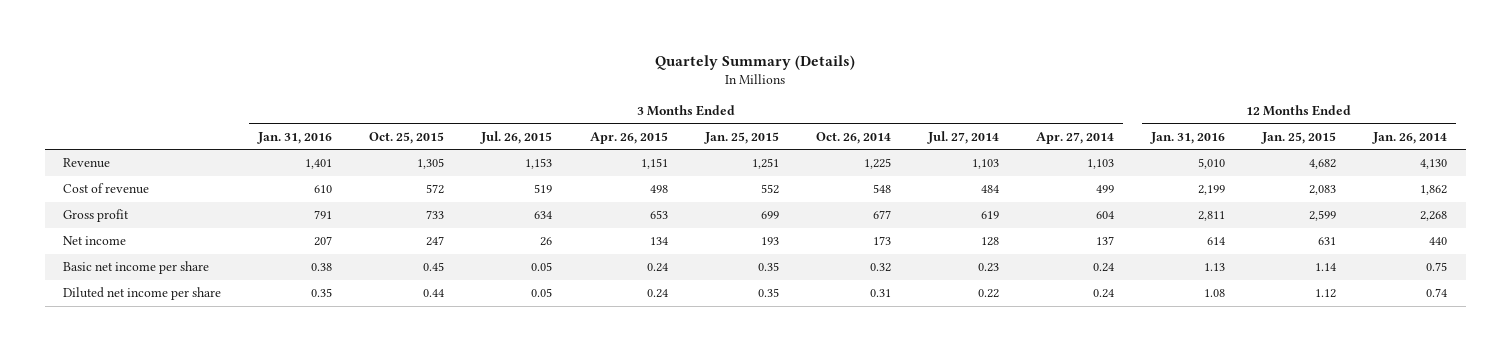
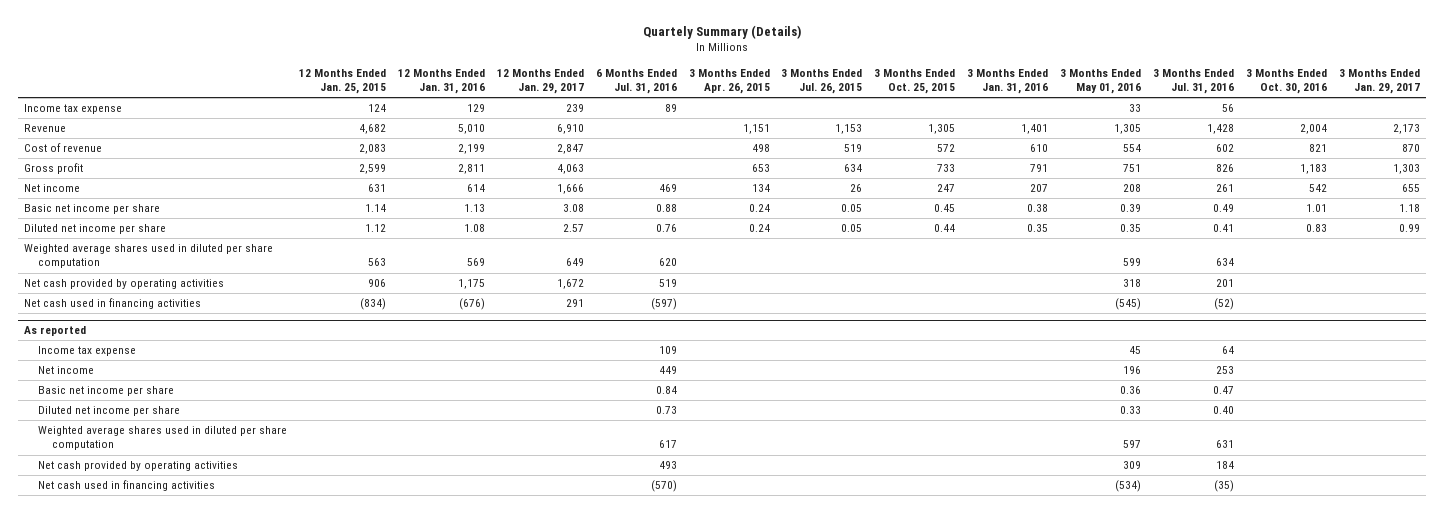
[703,131,779,144] Jan. 25, 2015 -> none
[815,131,891,144] Oct. 26, 2014 -> none
[926,130,999,144] Jul. 27, 2014 -> none
[1035,131,1114,144] Apr. 27, 2014 -> none
[1372,131,1448,144] Jan. 26, 2014 -> none
none -> [496,69,584,95] 12 Months Ended Jan. 29, 2017
none -> [595,69,677,95] 6 Months Ended Jul. 31, 2016
none -> [1060,69,1142,95] 3 Months Ended May 01, 2016
none -> [1153,69,1235,95] 3 Months Ended Jul. 31, 2016
none -> [1246,69,1328,95] 3 Months Ended Oct. 30, 2016
none -> [1338,69,1420,95] 3 Months Ended Jan. 29, 2017
none -> [23,104,122,115] Income tax expense
none -> [23,244,273,269] Weighted average shares used in diluted per share computation
none -> [23,279,224,290] Net cash provided by operating activities
none -> [23,298,201,310] Net cash used in financing activities
none -> [23,326,86,337] As reported
none -> [37,346,136,357] Income tax expense
none -> [37,366,94,375] Net income
none -> [37,386,174,397] Basic net income per share
none -> [37,406,180,417] Diluted net income per share
none -> [37,426,287,451] Weighted average shares used in diluted per share computation
none -> [37,461,238,472] Net cash provided by operating activities
none -> [37,480,215,492] Net cash used in financing activities

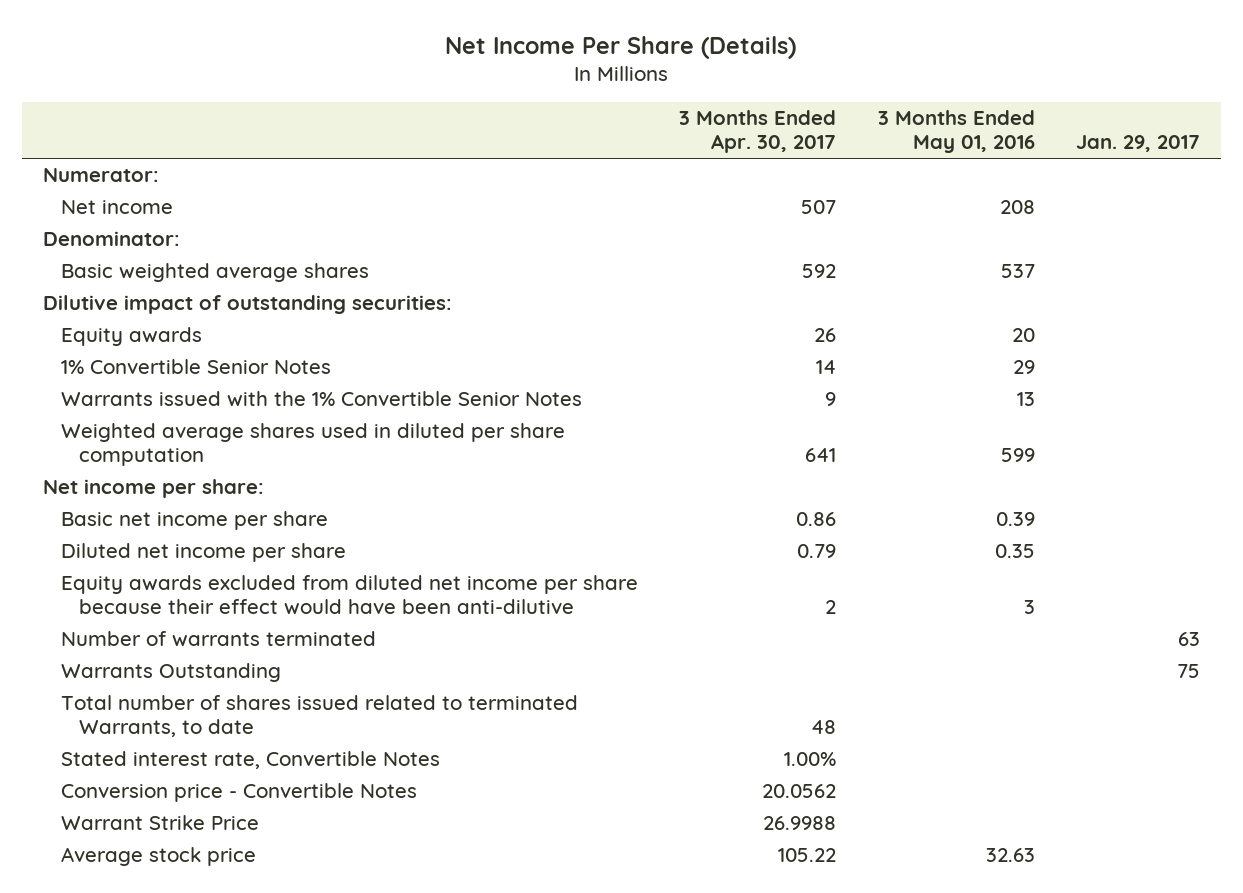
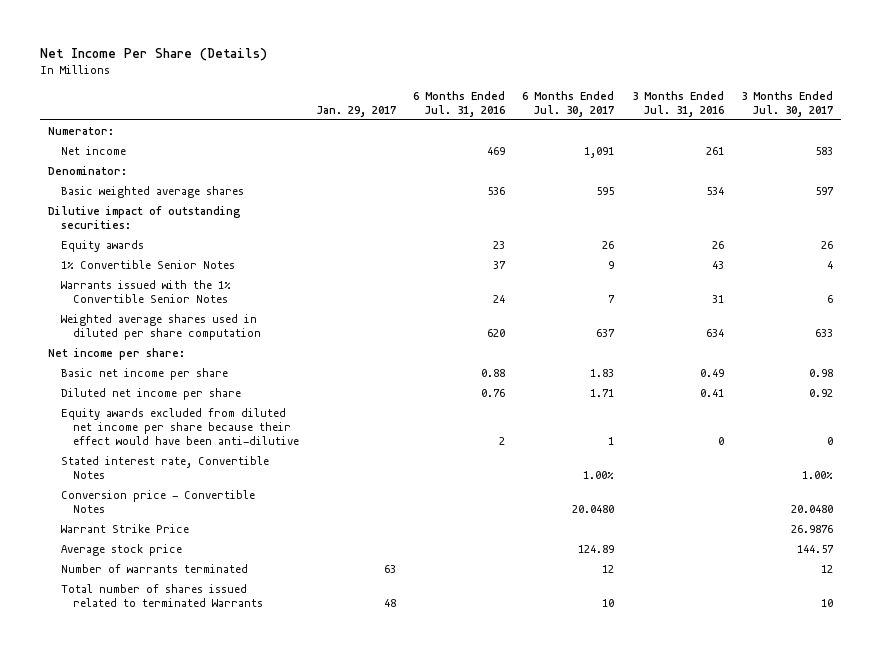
[679,110,837,154] 3 Months Ended Apr. 30, 2017 -> none
[877,110,1035,154] 3 Months Ended May 01, 2016 -> none
none -> [413,90,506,117] 6 Months Ended Jul. 31, 2016
none -> [522,90,615,117] 6 Months Ended Jul. 30, 2017
none -> [631,90,724,117] 3 Months Ended Jul. 31, 2016
none -> [740,90,833,117] 3 Months Ended Jul. 30, 2017
[61,663,282,683] Warrants Outstanding -> none
[61,695,579,738] Total number of shares issued related to terminated Warrants, to date -> none
[61,631,377,648] Number of warrants terminated -> [60,564,248,574] Number of warrants terminated
none -> [60,584,264,608] Total number of shares issued related to terminated Warrants

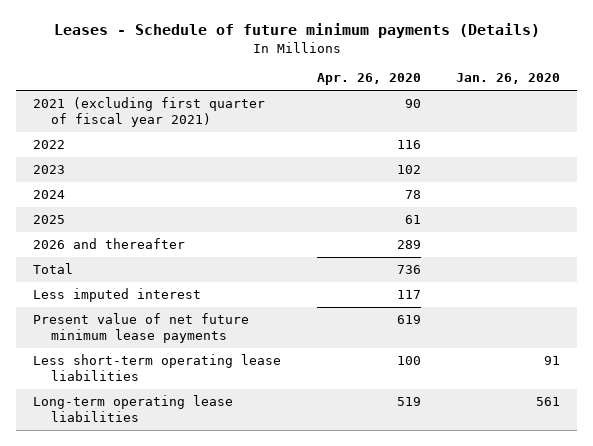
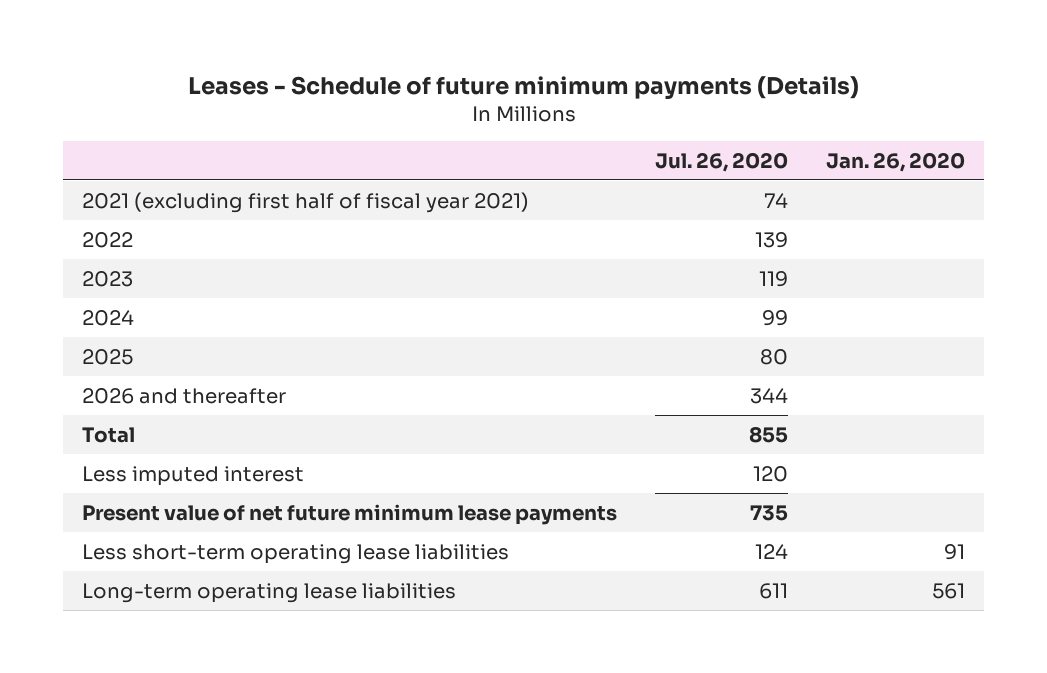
[316,73,421,86] Apr. 26, 2020 -> none
none -> [655,151,789,172] Jul. 26, 2020
[33,96,266,128] 2021 (excluding first quarter of fiscal year 2021) -> [81,191,529,213] 2021 (excluding first half of fiscal year 2021)

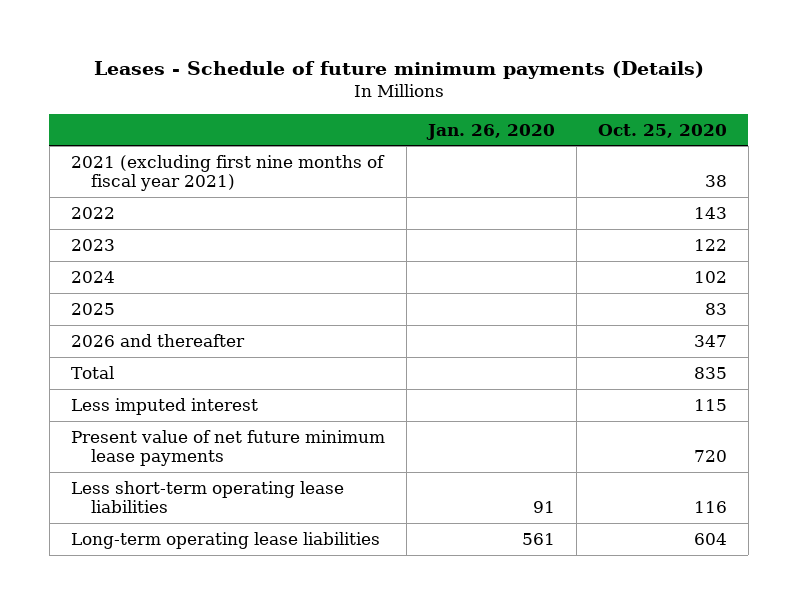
[655,151,789,172] Jul. 26, 2020 -> none
none -> [597,123,727,138] Oct. 25, 2020
[81,191,529,213] 2021 (excluding first half of fiscal year 2021) -> [70,154,385,192] 2021 (excluding first nine months of fiscal year 2021)

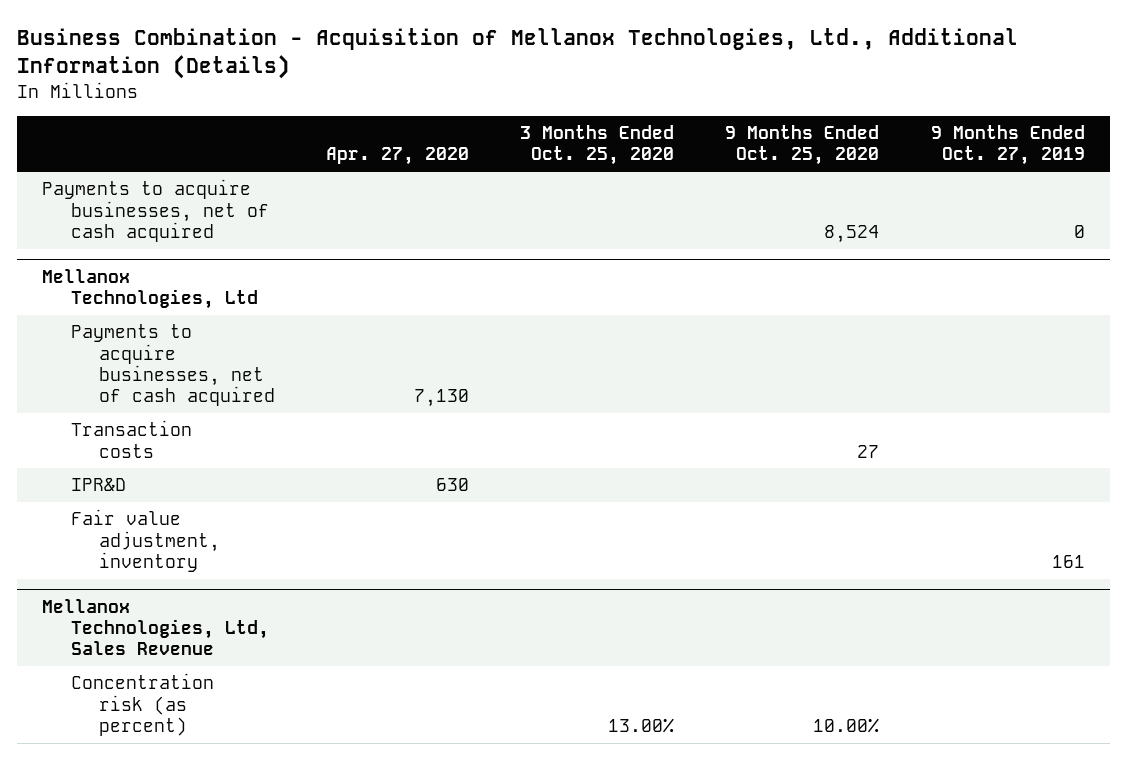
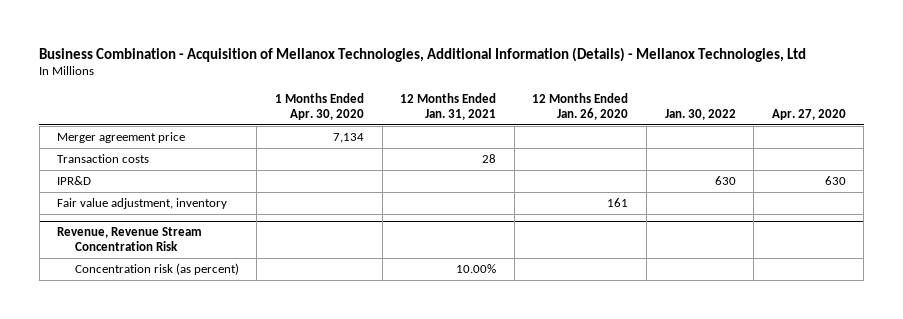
[16,27,1018,80] Business Combination - Acquisition of Mellanox Technologies, Ltd., Additional Information (Details) -> [39,46,807,62] Business Combination - Acquisition of Mellanox Technologies, Additional Information (Details) - Mellanox Technologies, Ltd
[520,125,675,166] 3 Months Ended Oct. 25, 2020 -> none
[725,125,880,166] 9 Months Ended Oct. 25, 2020 -> none
[930,125,1085,166] 9 Months Ended Oct. 27, 2019 -> none
none -> [274,93,364,120] 1 Months Ended Apr. 30, 2020
none -> [400,93,497,120] 12 Months Ended Jan. 31, 2021
none -> [532,93,629,120] 12 Months Ended Jan. 26, 2020
none -> [664,108,736,120] Jan. 30, 2022
[42,179,269,242] Payments to acquire businesses, net of cash acquired -> none
[42,268,258,310] Mellanox Technologies, Ltd -> none
[70,324,275,407] Payments to acquire businesses, net of cash acquired -> none
[70,420,192,458] Transaction costs -> none
[70,478,126,492] IPR&D -> none
[70,509,220,572] Fair value adjustment, inventory -> none
[42,598,269,656] Mellanox Technologies, Ltd, Sales Revenue -> none
[70,673,214,736] Concentration risk (as percent) -> none
none -> [57,132,186,144] Merger agreement price
none -> [57,154,150,164] Transaction costs
none -> [57,176,92,186] IPR&D
none -> [57,198,228,210] Fair value adjustment, inventory
none -> [57,227,203,252] Revenue, Revenue Stream Concentration Risk
none -> [74,263,239,276] Concentration risk (as percent)

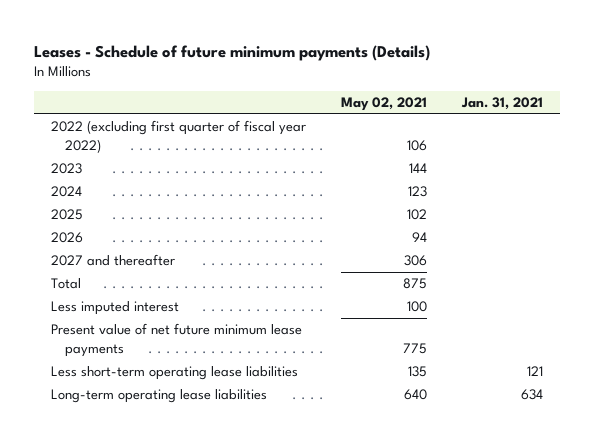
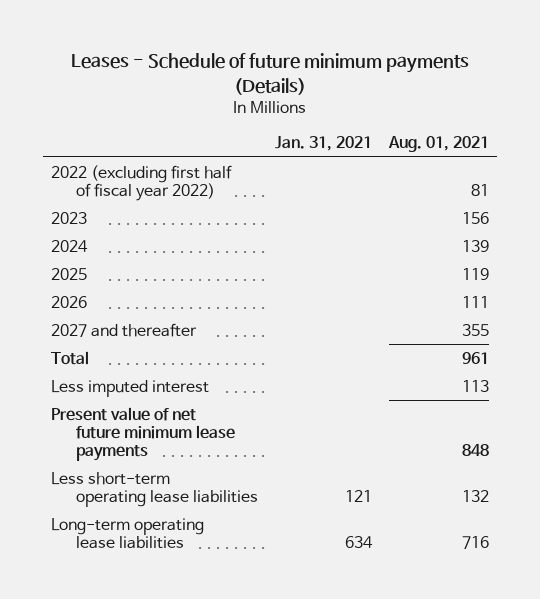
[340,96,427,111] May 02, 2021 -> none
none -> [387,136,489,153] Aug. 01, 2021
[51,120,307,153] 2022 (excluding first quarter of fiscal year 2022) -> [51,164,233,201] 2022 (excluding first half of fiscal year 2022)

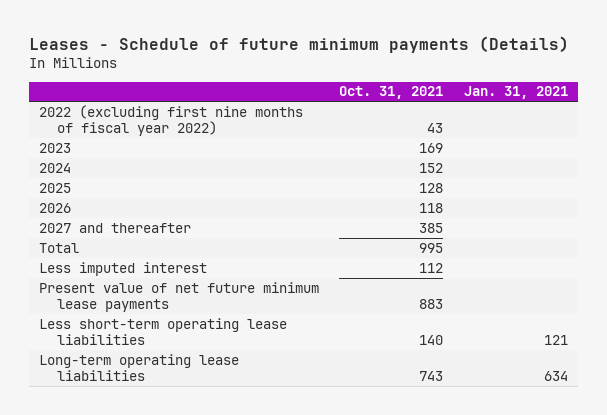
[387,136,489,153] Aug. 01, 2021 -> none
none -> [339,86,444,100] Oct. 31, 2021
[51,164,233,201] 2022 (excluding first half of fiscal year 2022) -> [38,104,303,136] 2022 (excluding first nine months of fiscal year 2022)

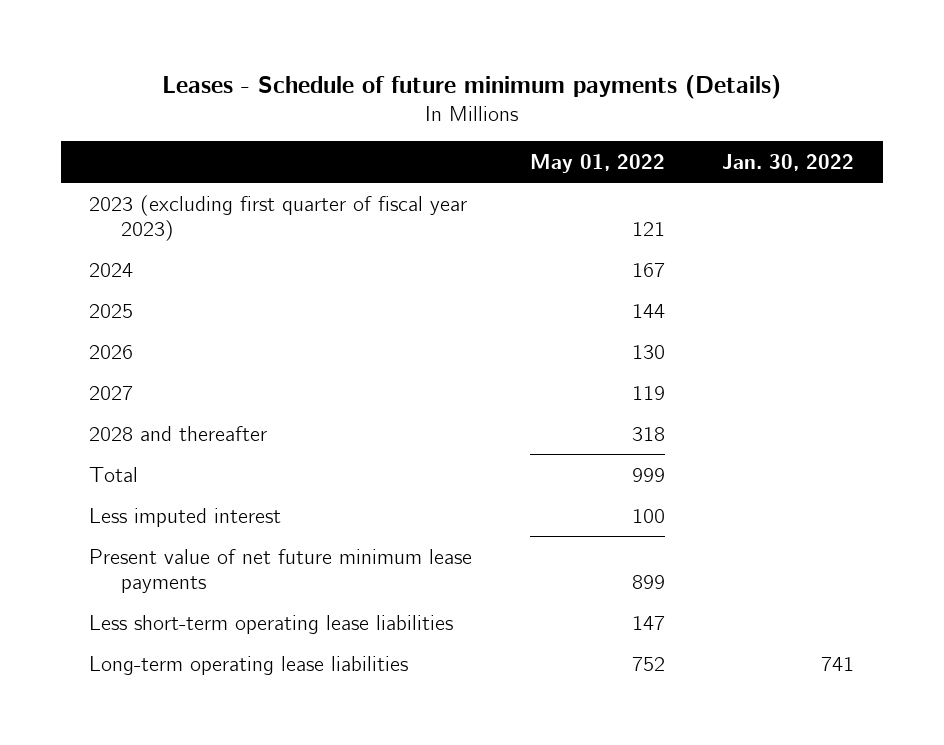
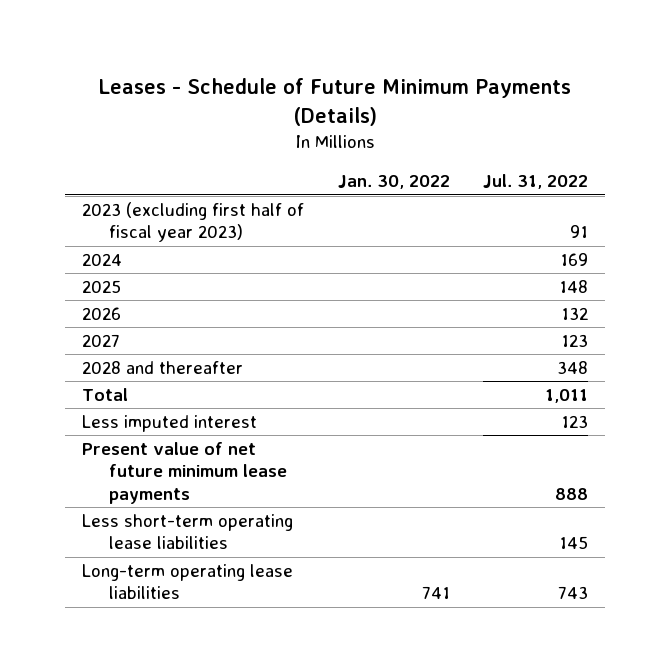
[161,74,781,99] Leases - Schedule of future minimum payments (Details) -> [98,78,572,127] Leases - Schedule of Future Minimum Payments (Details)
[529,153,665,173] May 01, 2022 -> none
none -> [483,174,589,190] Jul. 31, 2022
[89,194,468,242] 2023 (excluding first quarter of fiscal year 2023) -> [82,202,305,243] 2023 (excluding first half of fiscal year 2023)

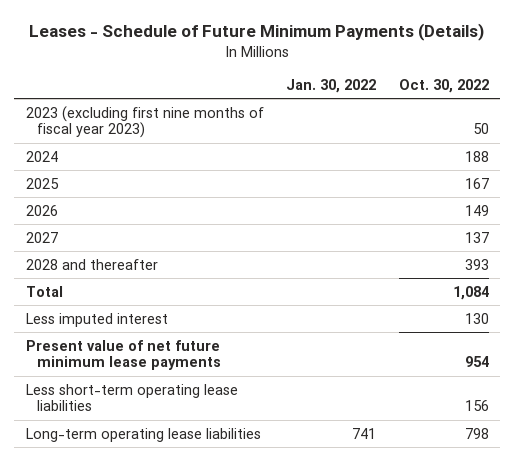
[483,174,589,190] Jul. 31, 2022 -> none
none -> [398,79,489,94] Oct. 30, 2022
[82,202,305,243] 2023 (excluding first half of fiscal year 2023) -> [25,105,264,139] 2023 (excluding first nine months of fiscal year 2023)

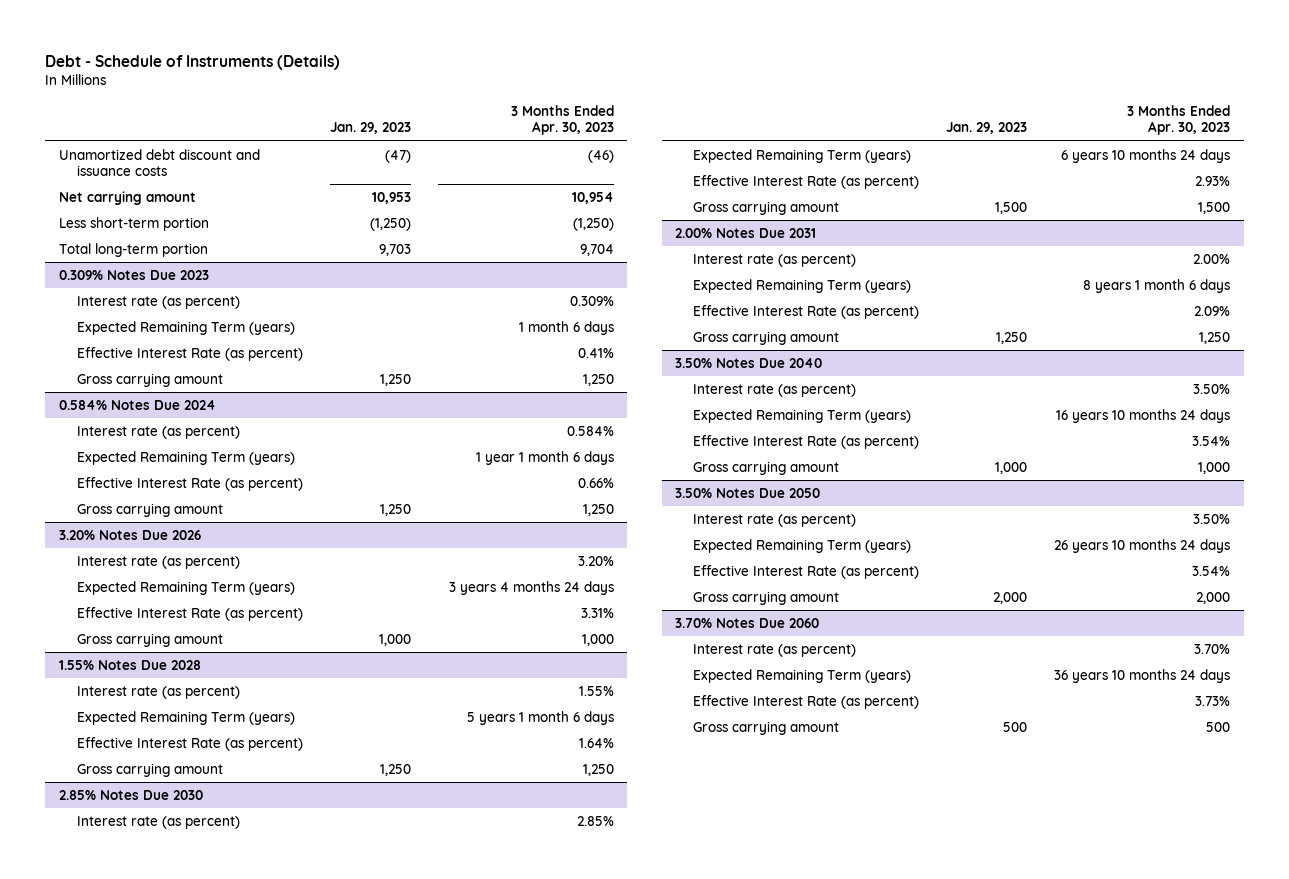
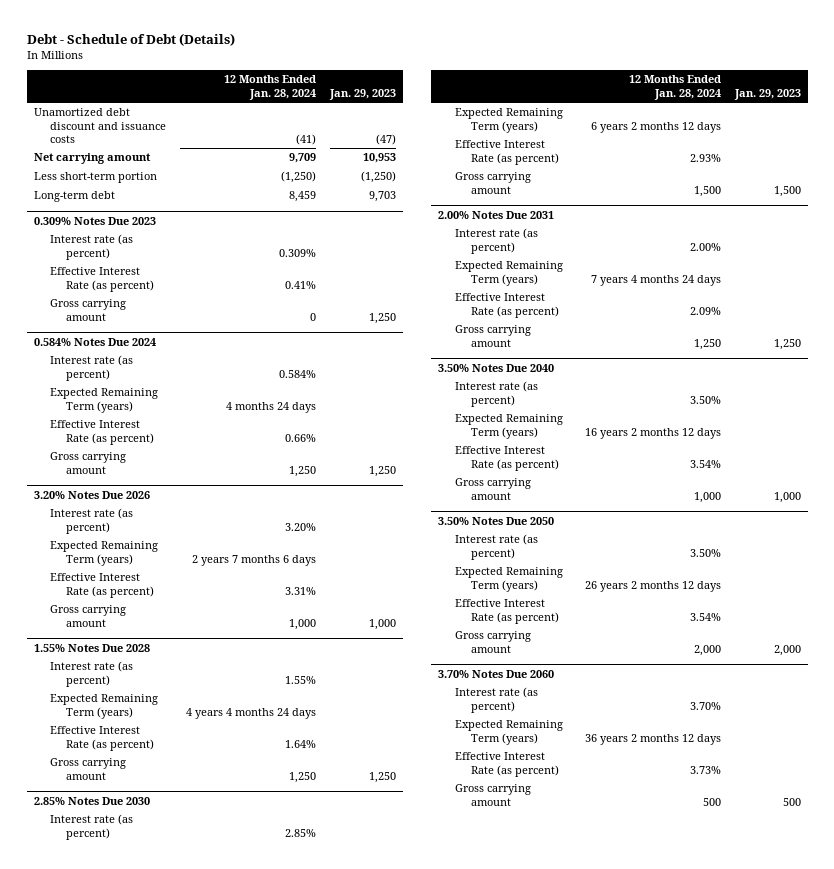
[45,54,341,70] Debt - Schedule of Instruments (Details) -> [26,33,235,47] Debt - Schedule of Debt (Details)
[510,105,614,136] 3 Months Ended Apr. 30, 2023 -> none
none -> [224,75,317,100] 12 Months Ended Jan. 28, 2024
[58,242,208,257] Total long-term portion -> [33,191,115,203] Long-term debt
[76,320,295,335] Expected Remaining Term (years) -> none

